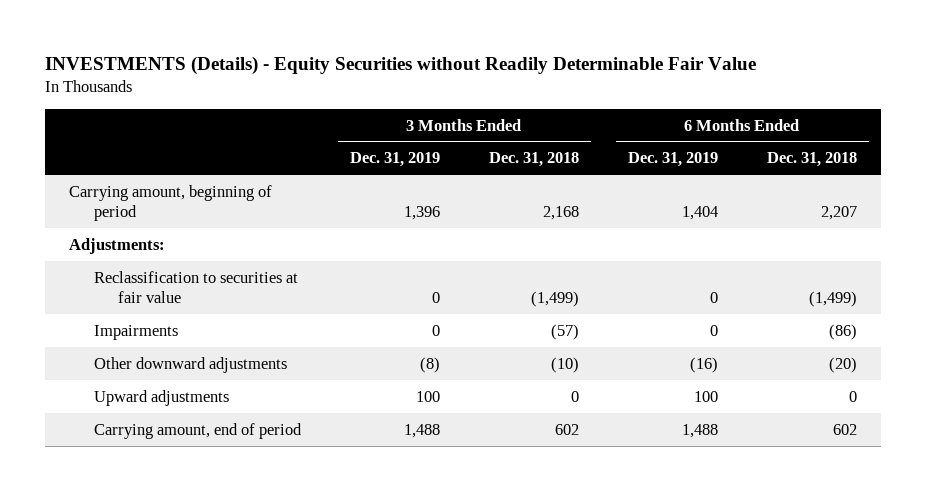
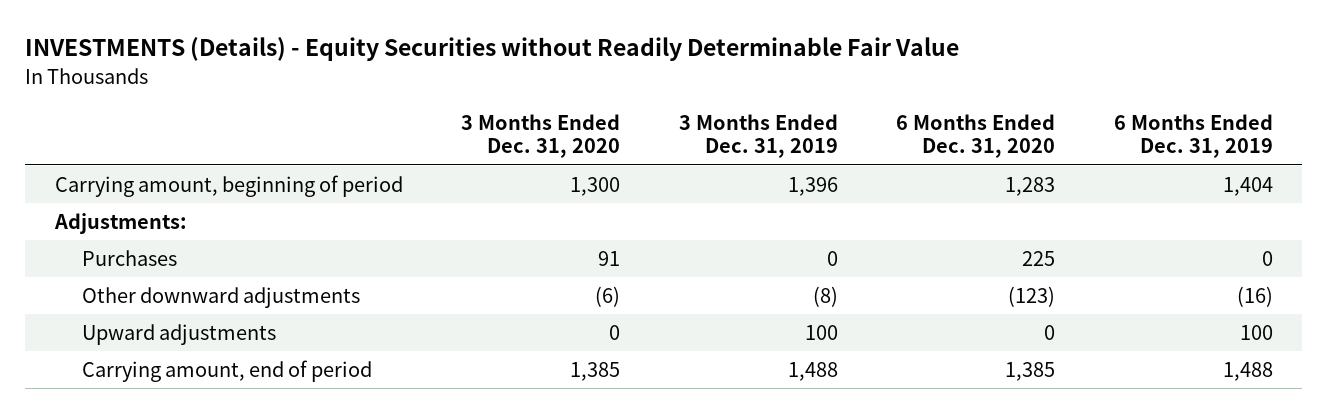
[488,152,579,168] Dec. 31, 2018 -> none
[766,152,857,168] Dec. 31, 2018 -> none
none -> [461,113,621,159] 3 Months Ended Dec. 31, 2020
none -> [896,113,1056,159] 6 Months Ended Dec. 31, 2020
[93,270,298,304] Reclassification to securities at fair value -> none
[93,324,178,340] Impairments -> none
none -> [81,249,177,266] Purchases

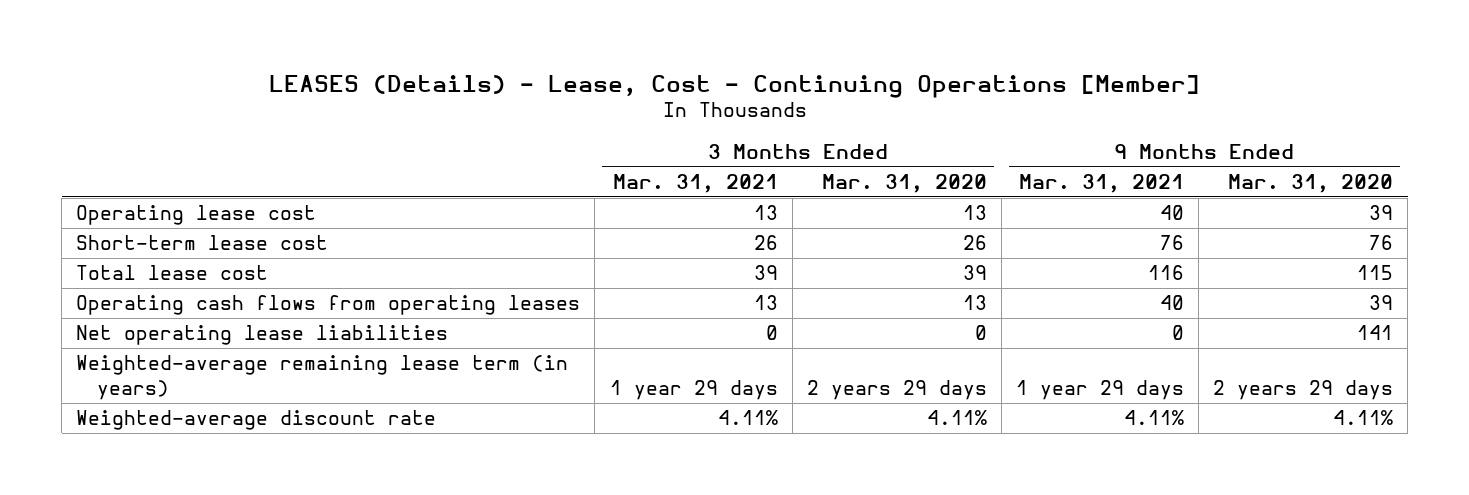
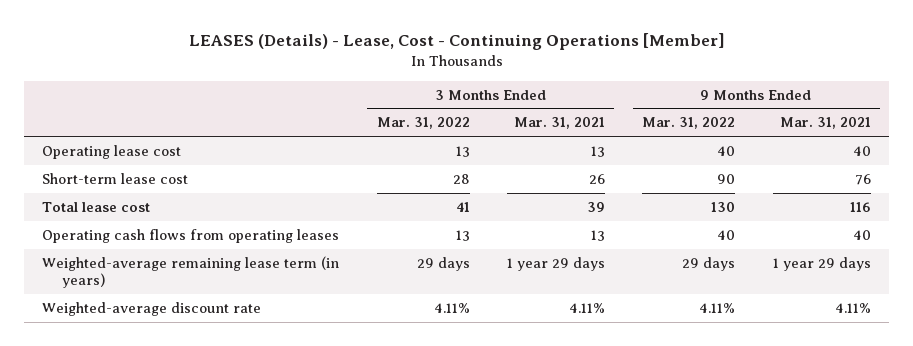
[821,173,987,193] Mar. 31, 2020 -> none
[1228,173,1394,193] Mar. 31, 2020 -> none
none -> [376,117,470,130] Mar. 31, 2022
none -> [642,117,736,130] Mar. 31, 2022
[76,325,449,346] Net operating lease liabilities -> none

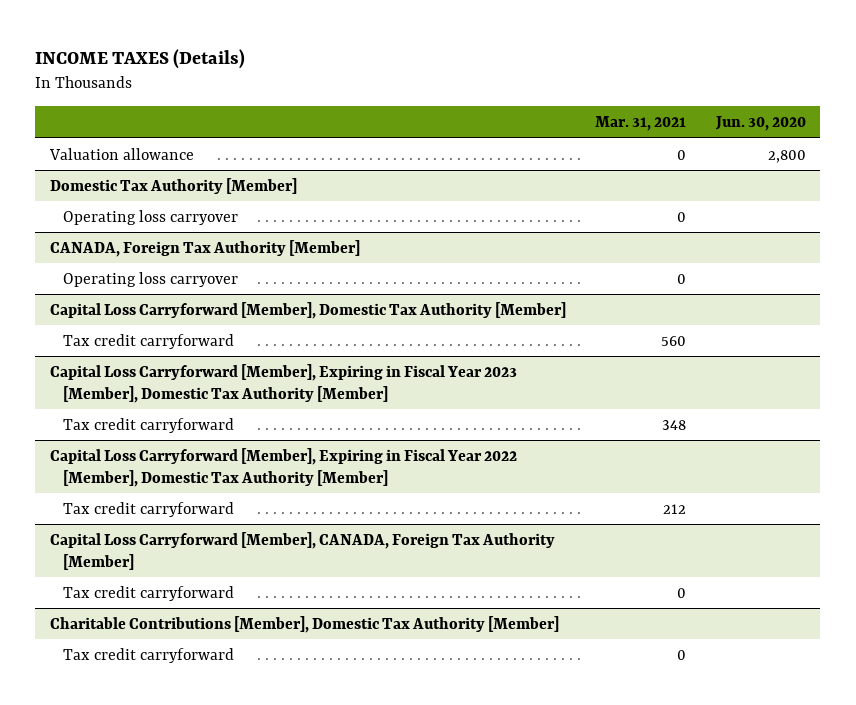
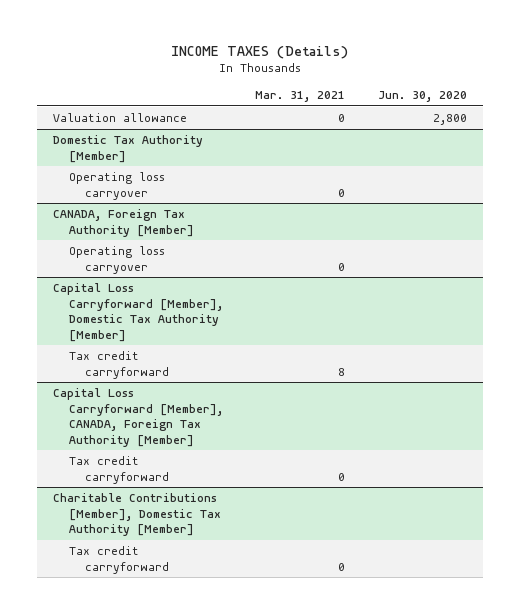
[49,363,517,403] Capital Loss Carryforward [Member], Expiring in Fiscal Year 2023 [Member], Domestic Tax Authority [Member] -> none
[62,417,234,433] Tax credit carryforward -> none
[49,447,517,487] Capital Loss Carryforward [Member], Expiring in Fiscal Year 2022 [Member], Domestic Tax Authority [Member] -> none
[62,501,234,517] Tax credit carryforward -> none
[661,335,687,346] 560 -> [338,367,346,376] 8

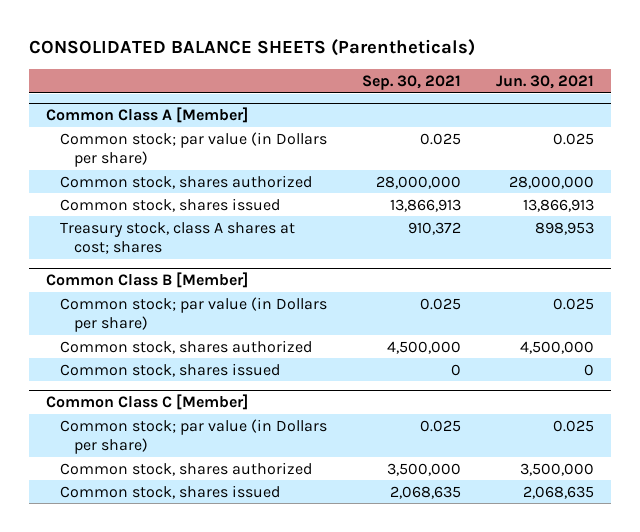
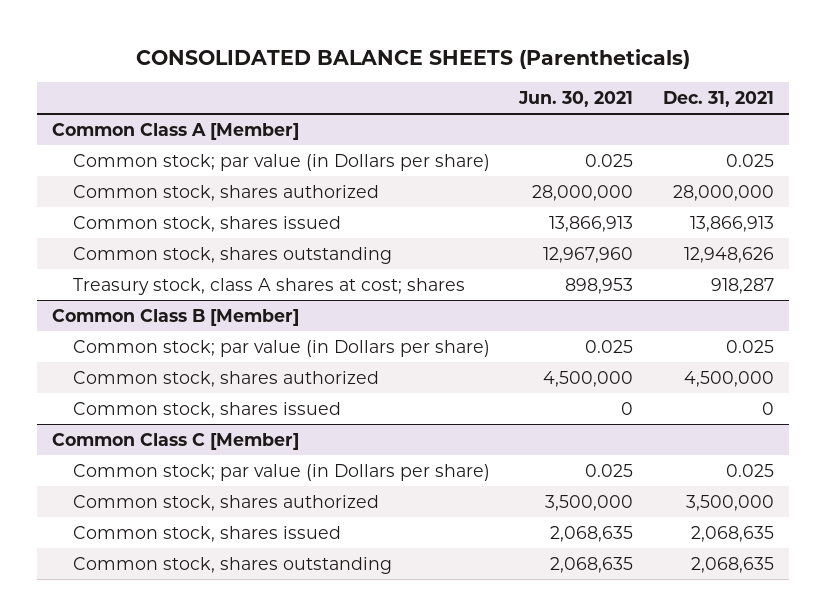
[361,75,461,91] Sep. 30, 2021 -> none
none -> [662,91,774,108] Dec. 31, 2021
none -> [72,246,392,264] Common stock, shares outstanding
none -> [72,556,392,574] Common stock, shares outstanding

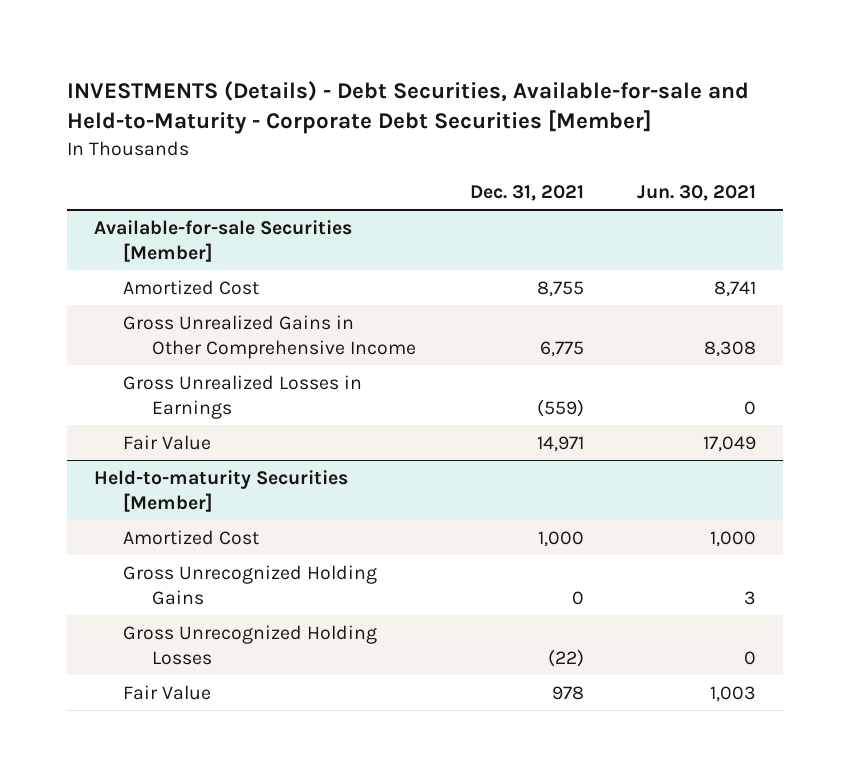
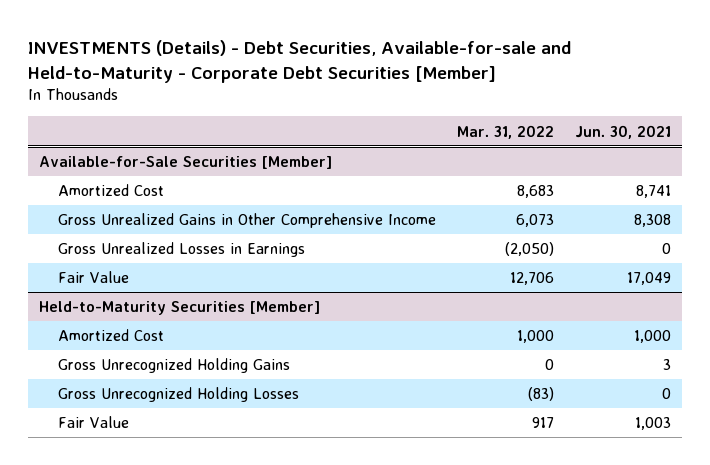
[469,184,584,201] Dec. 31, 2021 -> none
none -> [456,124,554,139] Mar. 31, 2022
[93,219,352,262] Available-for-sale Securities [Member] -> [39,156,333,170] Available-for-Sale Securities [Member]
[93,469,348,512] Held-to-maturity Securities [Member] -> [39,301,321,316] Held-to-Maturity Securities [Member]

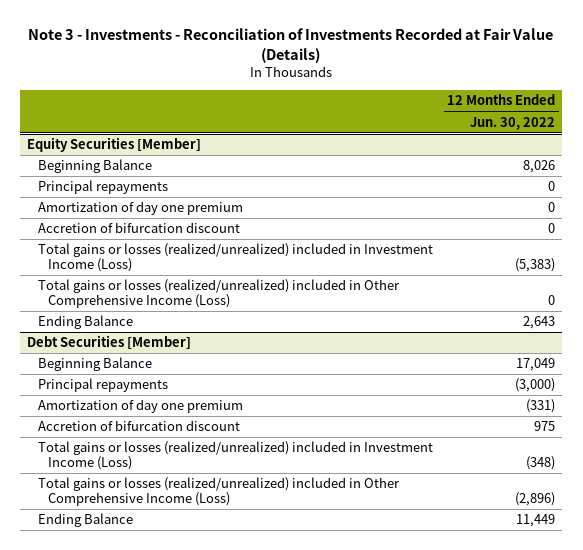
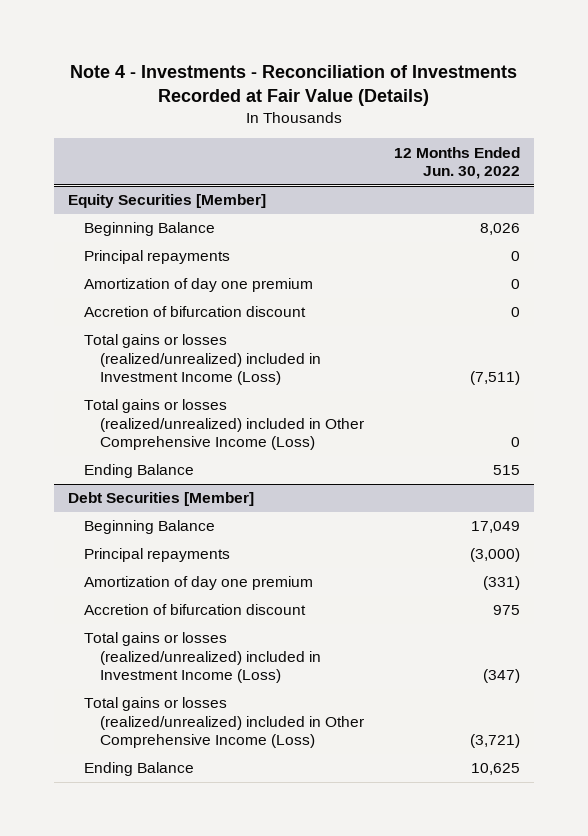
[28,28,554,64] Note 3 - Investments - Reconciliation of Investments Recorded at Fair Value (Details) -> [70,64,518,106] Note 4 - Investments - Reconciliation of Investments Recorded at Fair Value (Details)
[515,258,556,273] (5,383) -> [469,371,520,386] (7,511)
[523,316,556,330] 2,643 -> [492,465,520,476] 515
[526,456,556,471] (348) -> [482,669,520,684] (347)
[515,492,556,507] (2,896) -> [469,734,520,749] (3,721)
[516,514,556,528] 11,449 -> [470,763,520,776] 10,625

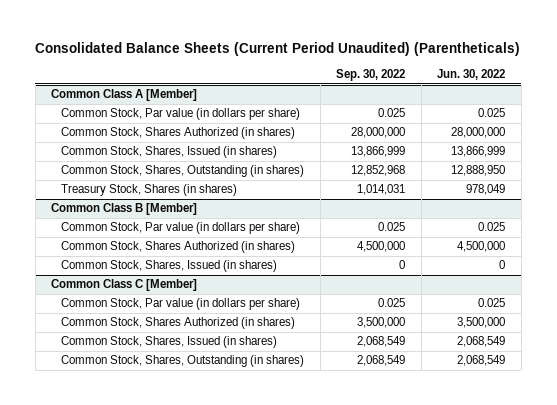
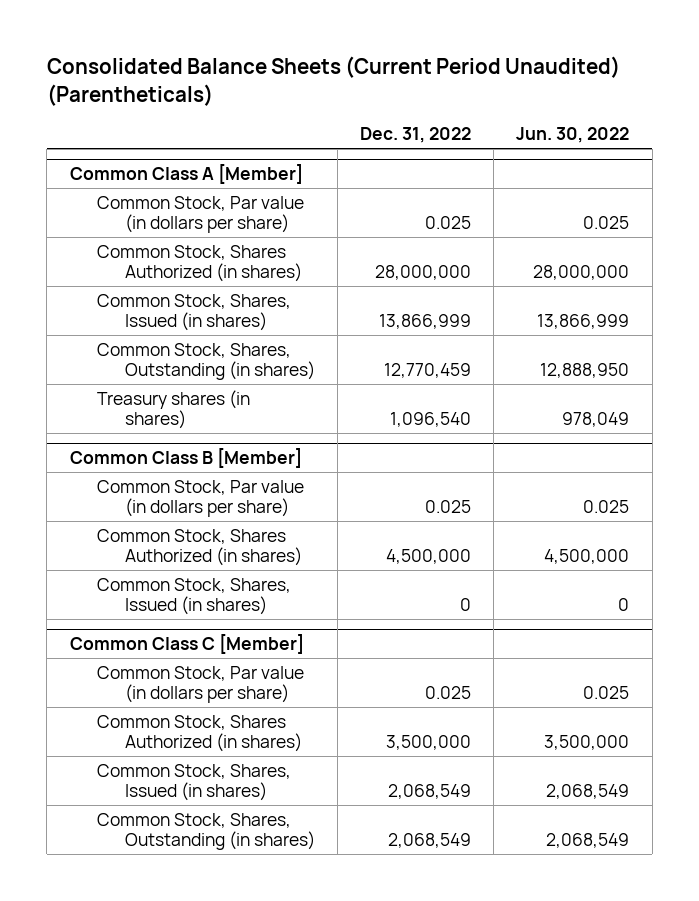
[336,69,406,82] Sep. 30, 2022 -> none
none -> [360,127,472,144] Dec. 31, 2022
[61,184,238,197] Treasury Stock, Shares (in shares) -> [97,389,251,430] Treasury shares (in shares)

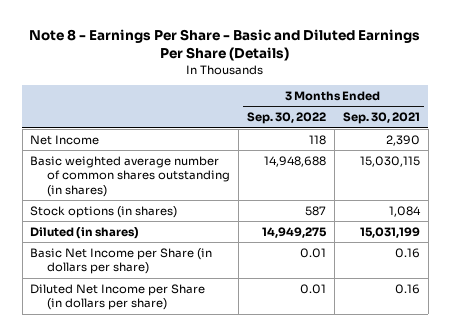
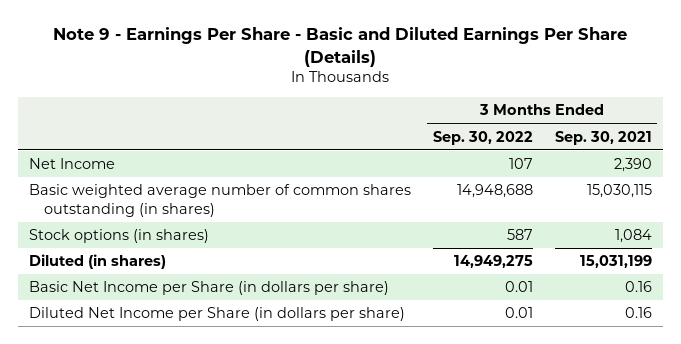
[29,29,421,62] Note 8 - Earnings Per Share - Basic and Diluted Earnings Per Share (Details) -> [53,27,628,67] Note 9 - Earnings Per Share - Basic and Diluted Earnings Per Share (Details)
[309,134,327,145] 118 -> [508,158,533,170] 107

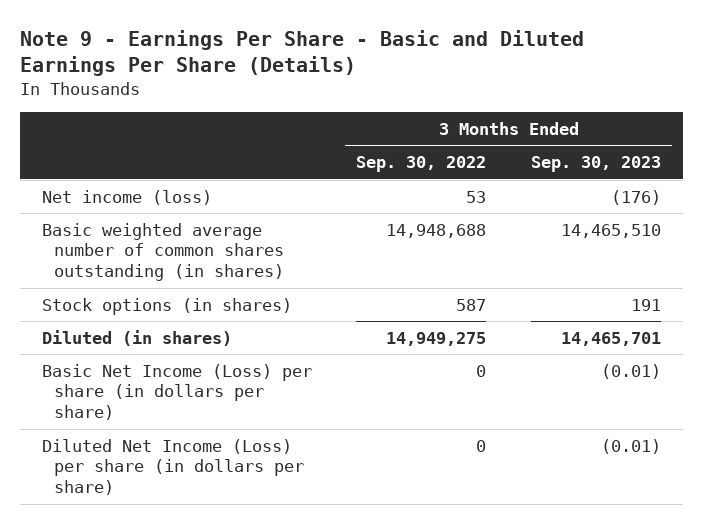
[554,130,652,145] Sep. 30, 2021 -> none
none -> [530,156,661,173] Sep. 30, 2023
[28,158,115,170] Net Income -> [42,189,213,205] Net income (loss)
[508,158,533,170] 107 -> [466,190,487,203] 53
[28,281,389,296] Basic Net Income per Share (in dollars per share) -> [42,363,313,421] Basic Net Income (Loss) per share (in dollars per share)
[504,281,533,293] 0.01 -> [476,364,487,377] 0
[28,307,405,322] Diluted Net Income per Share (in dollars per share) -> [42,438,305,496] Diluted Net Income (Loss) per share (in dollars per share)
[504,307,533,319] 0.01 -> [476,439,487,452] 0

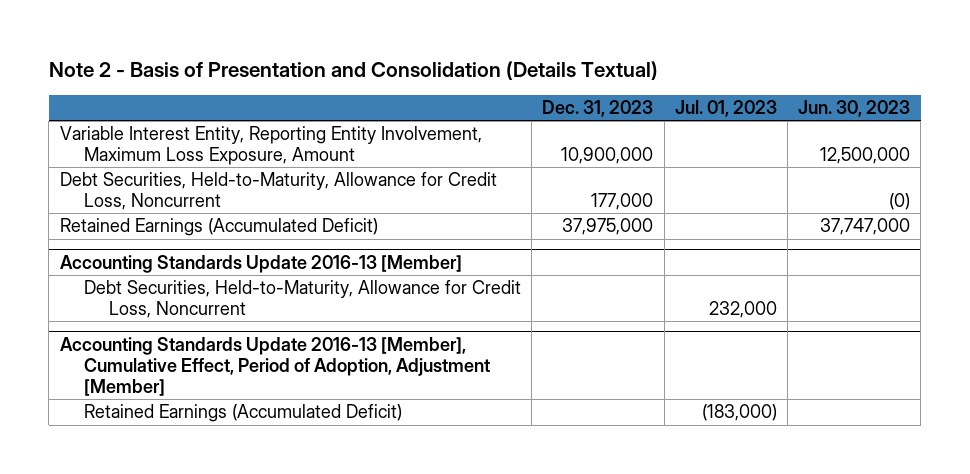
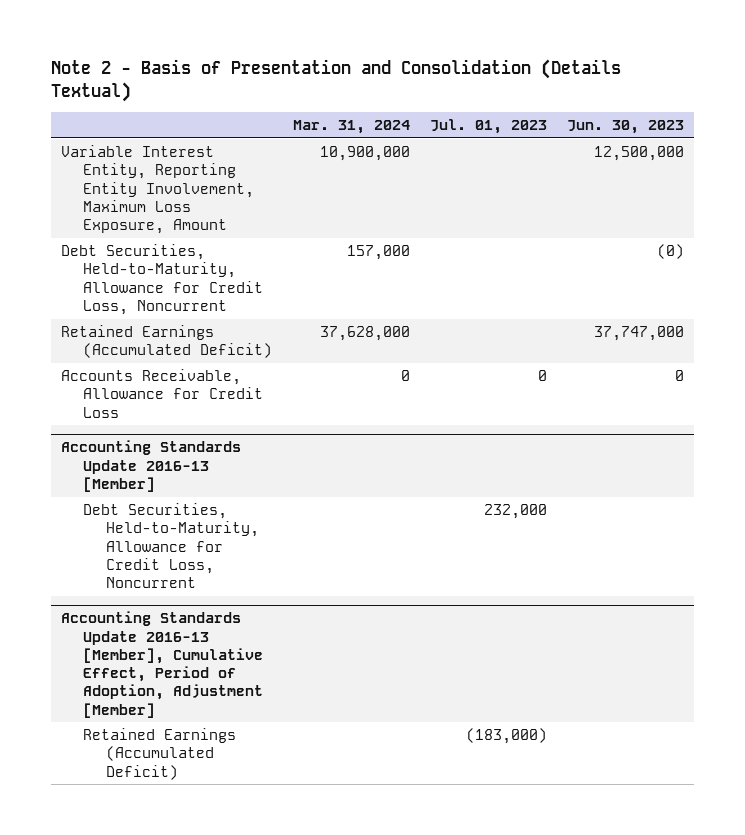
[542,99,654,117] Dec. 31, 2023 -> none
none -> [292,119,410,134] Mar. 31, 2024
none -> [60,369,264,418] Accounts Receivable, Allowance for Credit Loss

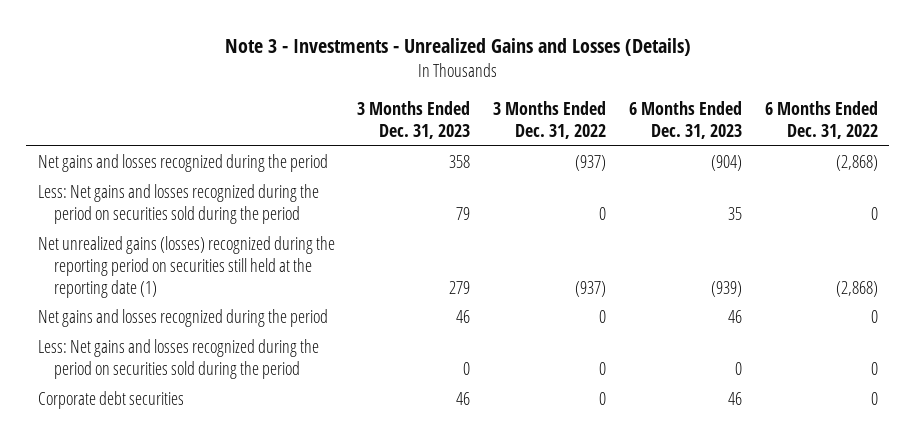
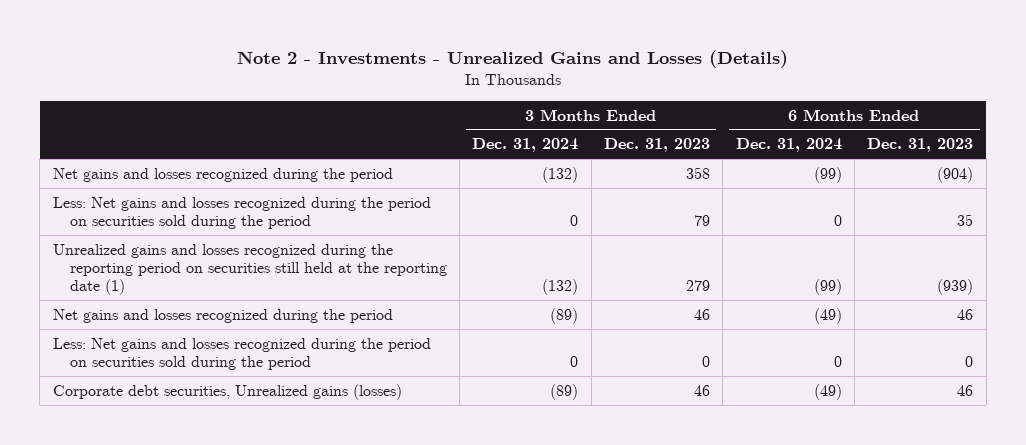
[224,38,691,57] Note 3 - Investments - Unrealized Gains and Losses (Details) -> [236,50,788,69] Note 2 - Investments - Unrealized Gains and Losses (Details)
[493,101,607,139] 3 Months Ended Dec. 31, 2022 -> none
[764,101,878,139] 6 Months Ended Dec. 31, 2022 -> none
none -> [472,138,579,153] Dec. 31, 2024
none -> [735,138,842,153] Dec. 31, 2024
[37,236,335,298] Net unrealized gains (losses) recognized during the reporting period on securities still held at the reporting date (1) -> [52,243,447,296] Unrealized gains and losses recognized during the reporting period on securities still held at the reporting date (1)
[37,391,184,410] Corporate debt securities -> [52,383,402,400] Corporate debt securities, Unrealized gains (losses)

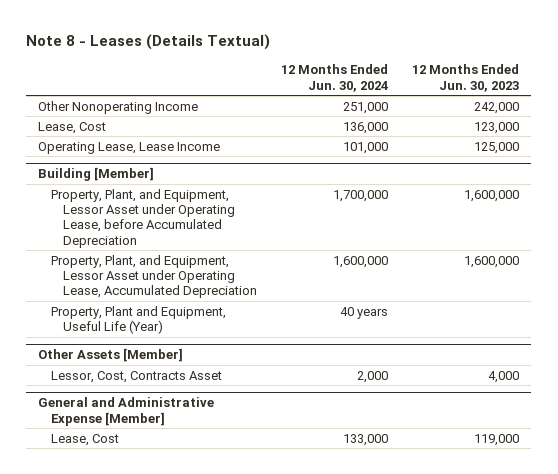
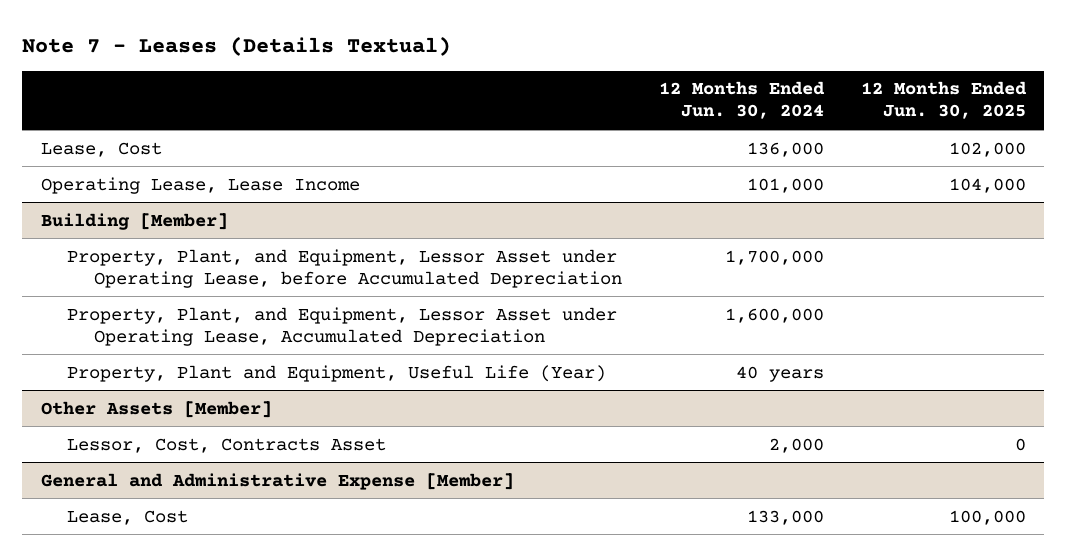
[26,34,271,51] Note 8 - Leases (Details Textual) -> [22,35,452,56] Note 7 - Leases (Details Textual)
[412,64,520,92] 12 Months Ended Jun. 30, 2023 -> none
none -> [860,81,1027,120] 12 Months Ended Jun. 30, 2025
[38,100,199,114] Other Nonoperating Income -> none

